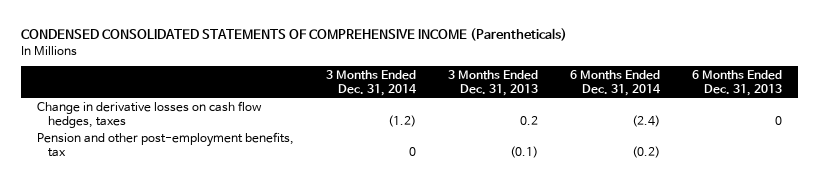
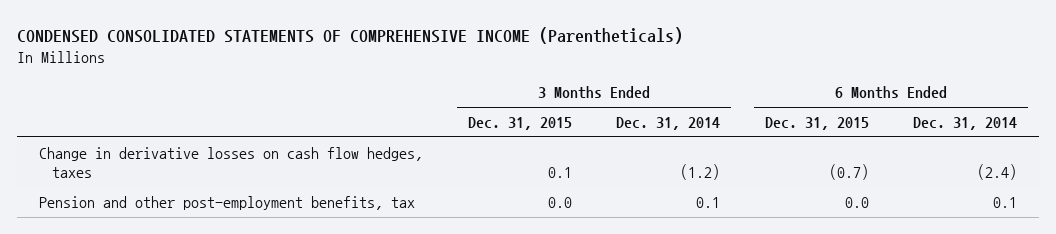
[448,69,539,96] 3 Months Ended Dec. 31, 2013 -> none
[692,69,783,96] 6 Months Ended Dec. 31, 2013 -> none
none -> [467,117,572,131] Dec. 31, 2015
none -> [764,117,869,131] Dec. 31, 2015
[409,146,417,156] 0 -> [696,196,721,208] 0.1
[632,145,661,158] (0.2) -> [993,196,1018,208] 0.1

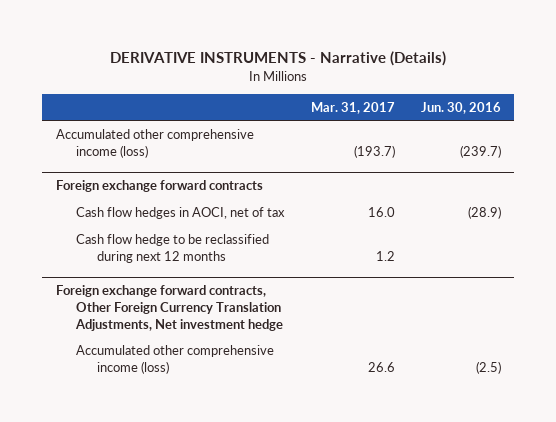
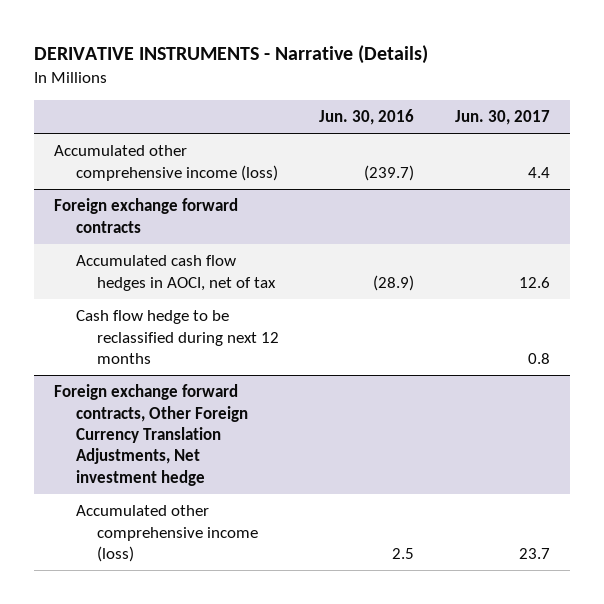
[310,101,395,114] Mar. 31, 2017 -> none
none -> [454,109,550,125] Jun. 30, 2017
[76,207,286,220] Cash flow hedges in AOCI, net of tax -> [75,255,277,291] Accumulated cash flow hedges in AOCI, net of tax
[475,360,501,374] (2.5) -> [392,547,415,559] 2.5

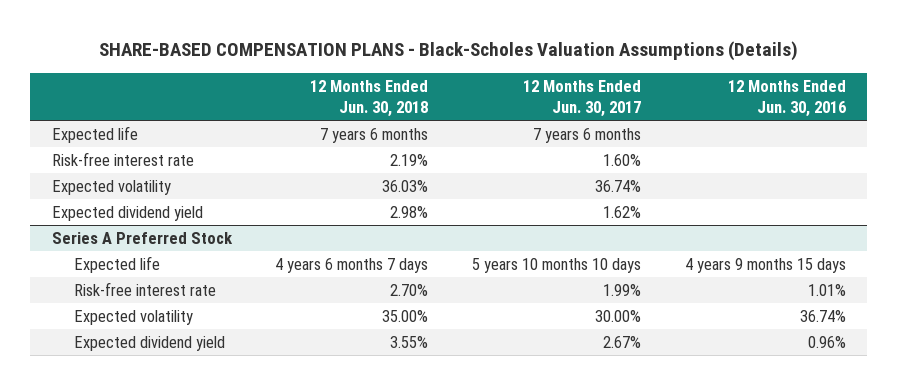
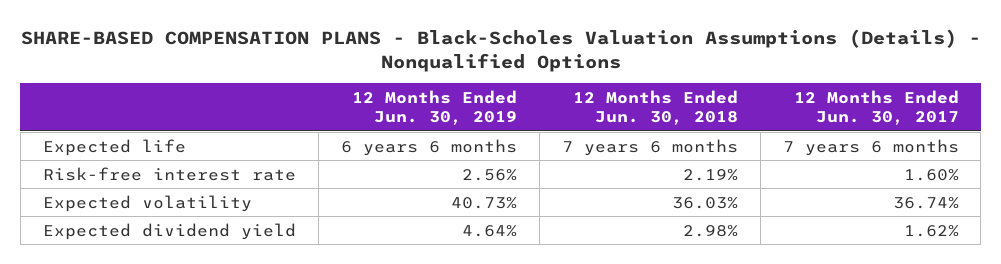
[98,40,798,61] SHARE-BASED COMPENSATION PLANS - Black-Scholes Valuation Assumptions (Details) -> [20,29,981,72] SHARE-BASED COMPENSATION PLANS - Black-Scholes Valuation Assumptions (Details) - Nonqualified Options
[727,79,846,118] 12 Months Ended Jun. 30, 2016 -> none
none -> [351,89,517,125] 12 Months Ended Jun. 30, 2019
[51,232,233,245] Series A Preferred Stock -> none
[73,256,160,274] Expected life -> none
[73,282,216,297] Risk-free interest rate -> none
[73,310,193,326] Expected volatility -> none
[73,336,225,352] Expected dividend yield -> none

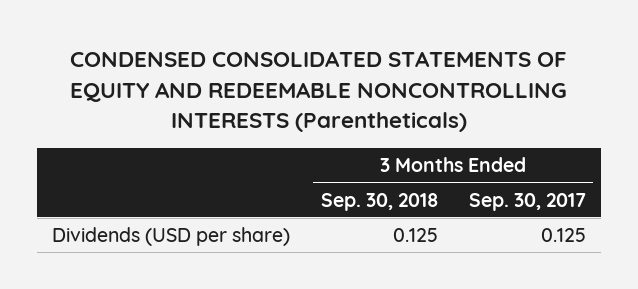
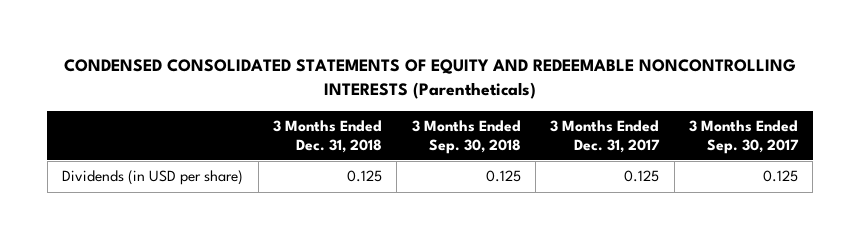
none -> [272,120,382,153] 3 Months Ended Dec. 31, 2018
none -> [550,120,661,153] 3 Months Ended Dec. 31, 2017
[52,227,291,247] Dividends (USD per share) -> [62,170,244,186] Dividends (in USD per share)

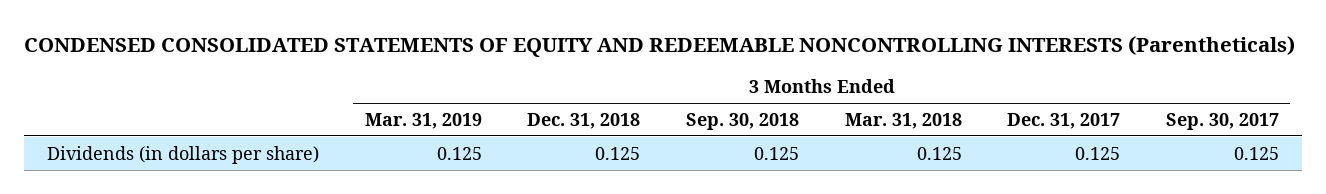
none -> [364,112,482,129] Mar. 31, 2019
none -> [844,112,962,129] Mar. 31, 2018
[62,170,244,186] Dividends (in USD per share) -> [47,145,320,164] Dividends (in dollars per share)

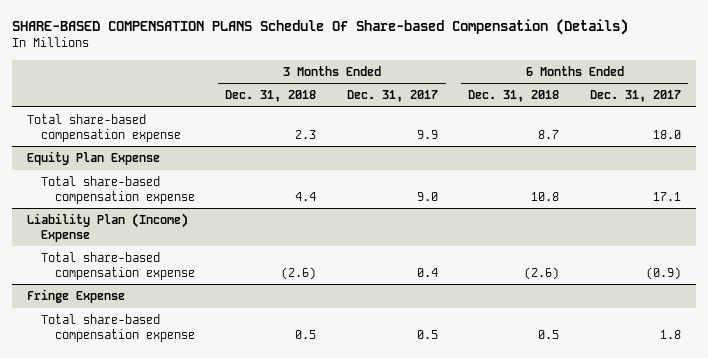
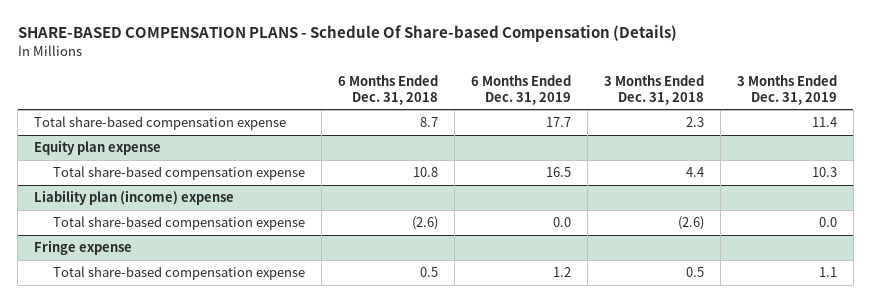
[12,18,629,35] SHARE-BASED COMPENSATION PLANS Schedule Of Share-based Compensation (Details) -> [17,25,677,43] SHARE-BASED COMPENSATION PLANS - Schedule Of Share-based Compensation (Details)
[346,90,438,103] Dec. 31, 2017 -> none
[589,90,681,103] Dec. 31, 2017 -> none
none -> [470,74,571,105] 6 Months Ended Dec. 31, 2019
none -> [736,74,837,105] 3 Months Ended Dec. 31, 2019
[27,151,161,166] Equity Plan Expense -> [34,140,162,156] Equity plan expense
[27,213,189,242] Liability Plan (Income) Expense -> [34,190,235,206] Liability plan (income) expense
[27,289,126,304] Fringe Expense -> [34,240,133,256] Fringe expense

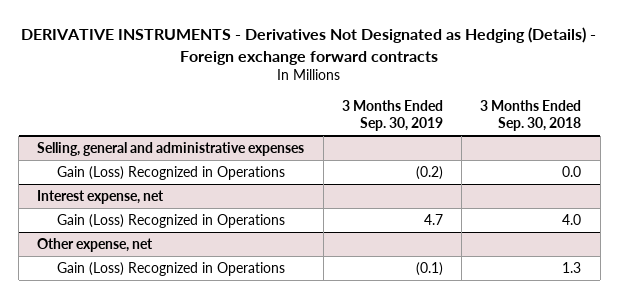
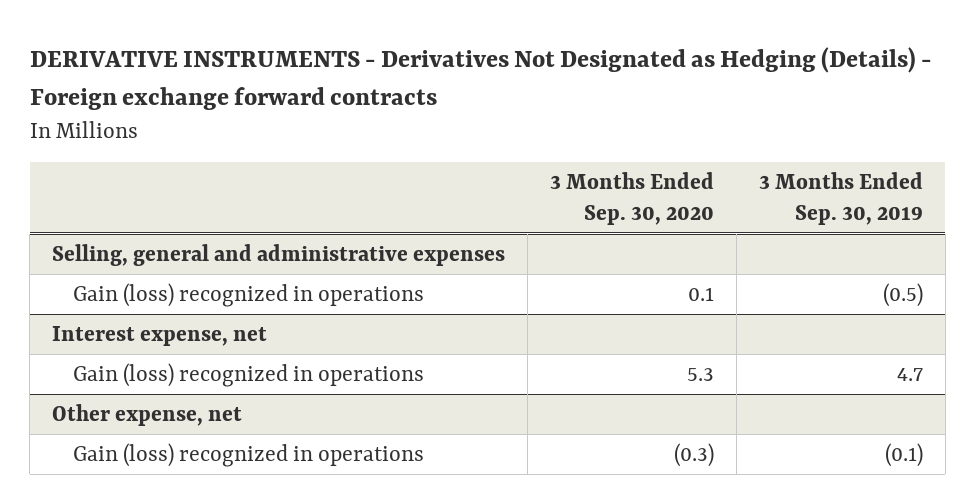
[480,99,582,132] 3 Months Ended Sep. 30, 2018 -> none
none -> [550,172,715,225] 3 Months Ended Sep. 30, 2020
[57,165,286,180] Gain (Loss) Recognized in Operations -> [73,282,425,307] Gain (loss) recognized in operations
[415,165,443,180] (0.2) -> [882,282,923,307] (0.5)
[57,213,286,228] Gain (Loss) Recognized in Operations -> [73,362,425,387] Gain (loss) recognized in operations
[57,261,286,276] Gain (Loss) Recognized in Operations -> [73,442,425,467] Gain (loss) recognized in operations

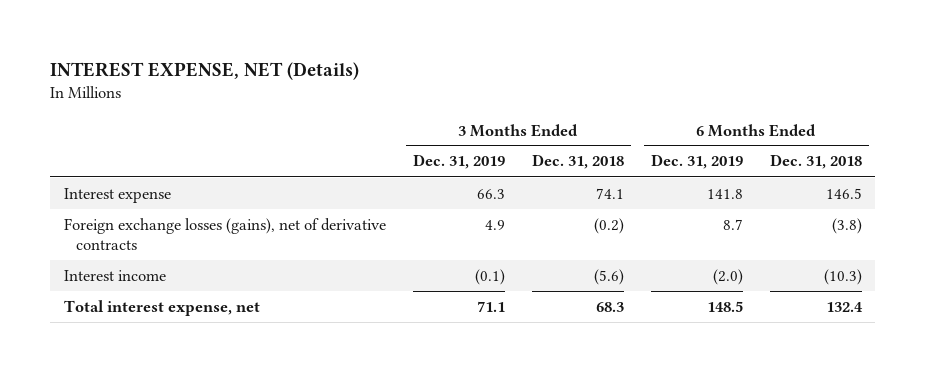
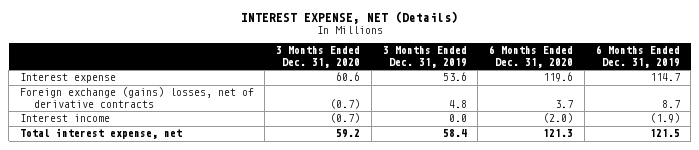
[531,154,624,170] Dec. 31, 2018 -> none
[769,154,862,170] Dec. 31, 2018 -> none
none -> [276,46,361,68] 3 Months Ended Dec. 31, 2020
none -> [489,45,574,68] 6 Months Ended Dec. 31, 2020
[476,188,505,199] 66.3 -> [442,72,467,82] 53.6
[706,188,743,199] 141.8 -> [649,73,680,82] 114.7
[63,217,386,250] Foreign exchange losses (gains), net of derivative contracts -> [19,87,254,108] Foreign exchange (gains) losses, net of derivative contracts
[484,219,505,230] 4.9 -> [448,99,467,108] 4.8
[474,268,505,285] (0.1) -> [448,114,467,123] 0.0
[712,268,743,285] (2.0) -> [649,113,680,124] (1.9)
[476,300,505,312] 71.1 -> [442,129,467,138] 58.4
[706,300,743,312] 148.5 -> [649,129,680,138] 121.5

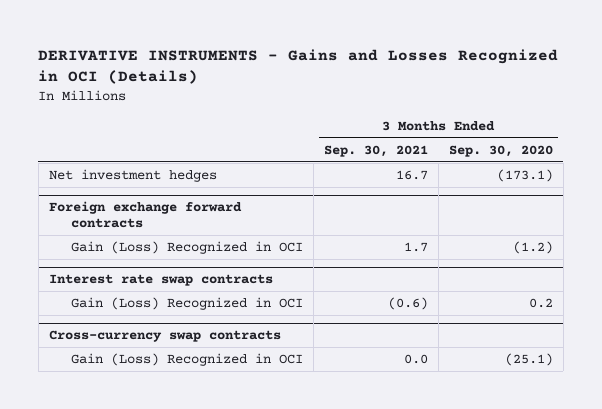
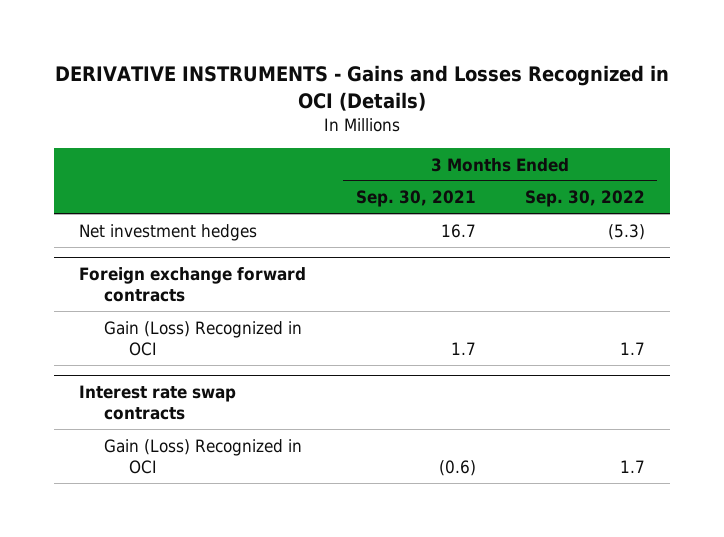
[448,144,553,157] Sep. 30, 2020 -> none
none -> [524,190,645,208] Sep. 30, 2022
[48,330,281,343] Cross-currency swap contracts -> none
[70,353,303,367] Gain (Loss) Recognized in OCI -> none

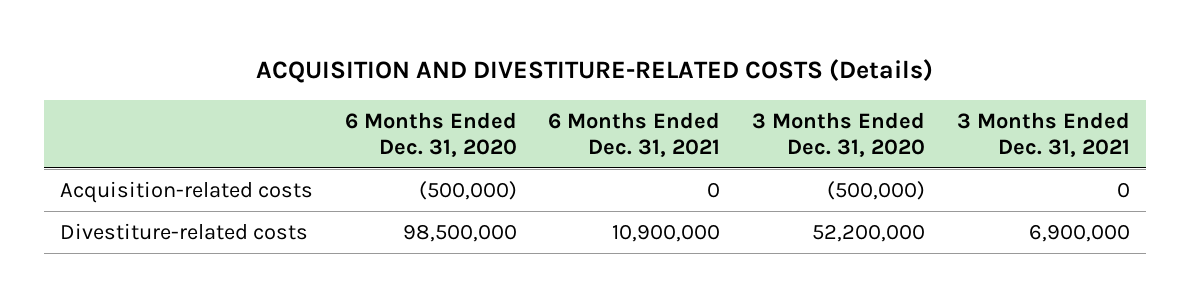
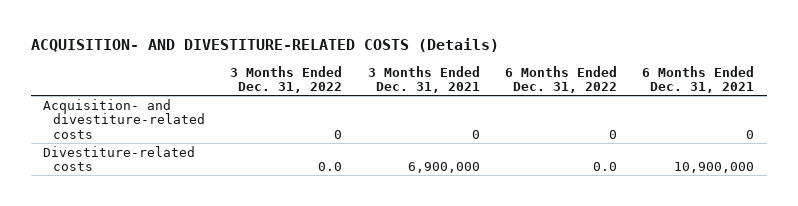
[255,59,933,84] ACQUISITION AND DIVESTITURE-RELATED COSTS (Details) -> [30,38,499,53] ACQUISITION- AND DIVESTITURE-RELATED COSTS (Details)
[344,111,517,157] 6 Months Ended Dec. 31, 2020 -> none
[752,111,926,157] 3 Months Ended Dec. 31, 2020 -> none
none -> [230,65,343,94] 3 Months Ended Dec. 31, 2022
none -> [505,65,618,94] 6 Months Ended Dec. 31, 2022
[59,180,313,203] Acquisition-related costs -> [43,98,206,139] Acquisition- and divestiture-related costs

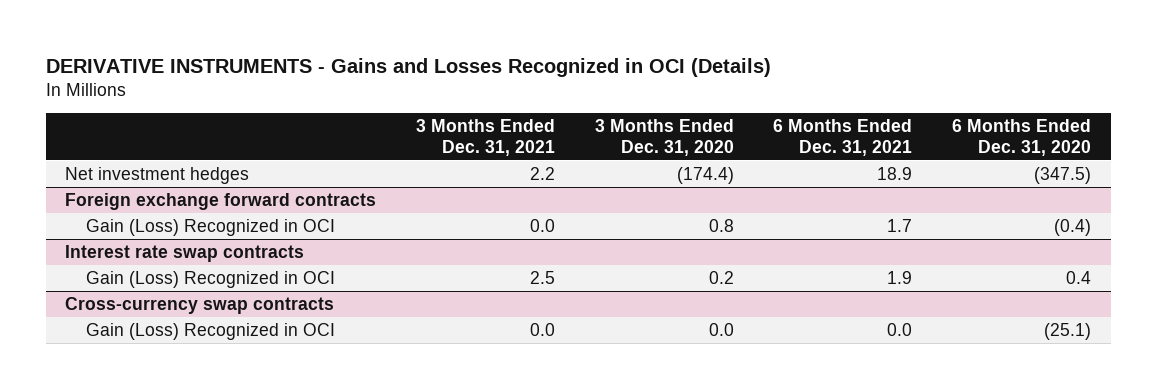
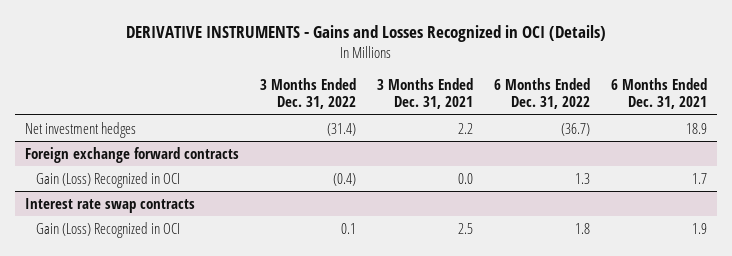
[594,119,734,156] 3 Months Ended Dec. 31, 2020 -> none
[951,119,1091,156] 6 Months Ended Dec. 31, 2020 -> none
none -> [260,78,357,110] 3 Months Ended Dec. 31, 2022
none -> [494,78,591,110] 6 Months Ended Dec. 31, 2022
[65,297,335,315] Cross-currency swap contracts -> none
[86,323,336,341] Gain (Loss) Recognized in OCI -> none

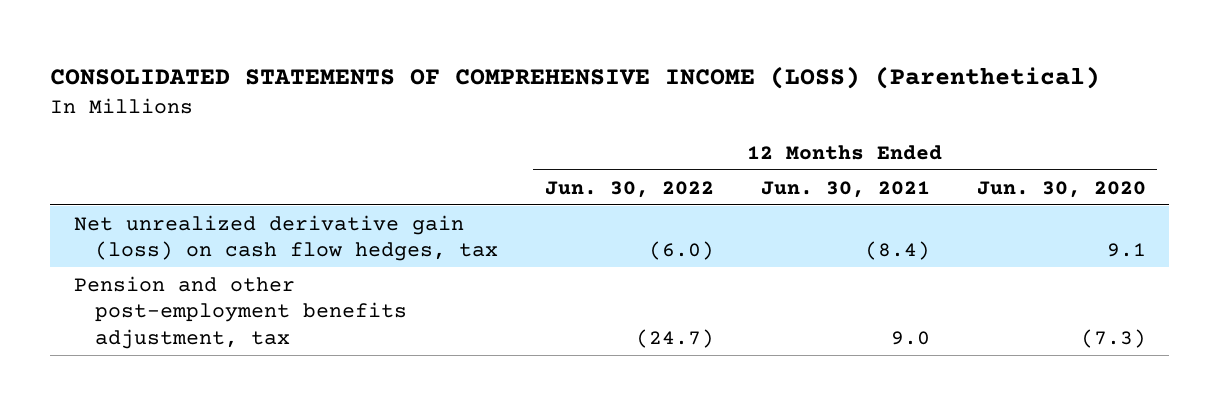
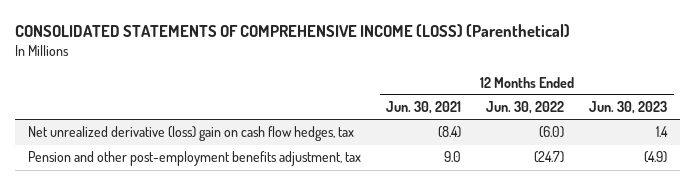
[976,180,1146,198] Jun. 30, 2020 -> none
none -> [589,101,668,115] Jun. 30, 2023
[73,214,498,262] Net unrealized derivative gain (loss) on cash flow hedges, tax -> [27,126,354,142] Net unrealized derivative (loss) gain on cash flow hedges, tax

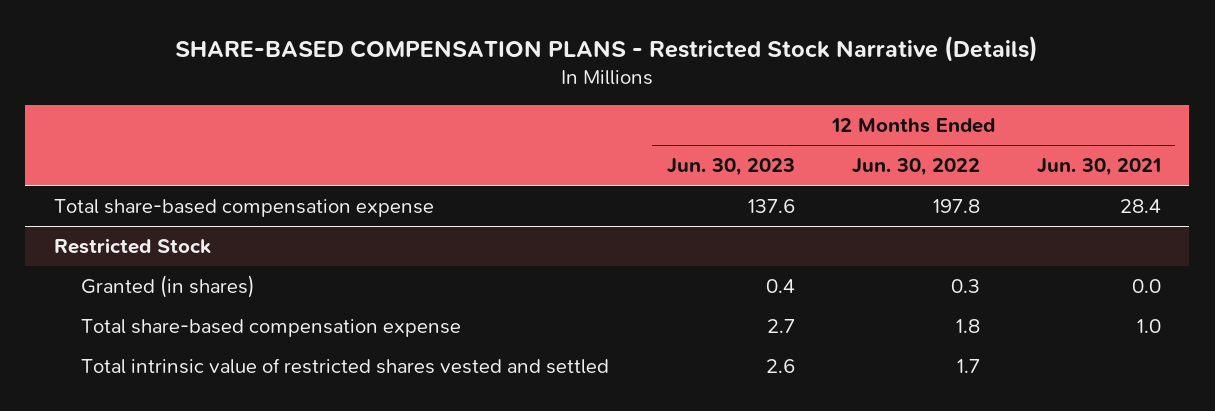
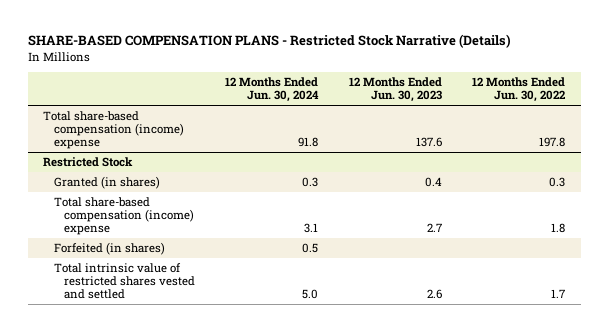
[1036,158,1161,177] Jun. 30, 2021 -> none
none -> [225,77,320,103] 12 Months Ended Jun. 30, 2024
[54,199,435,218] Total share-based compensation expense -> [43,111,184,150] Total share-based compensation (income) expense
[81,319,462,338] Total share-based compensation expense -> [53,197,194,236] Total share-based compensation (income) expense
none -> [53,242,165,256] Forfeited (in shares)

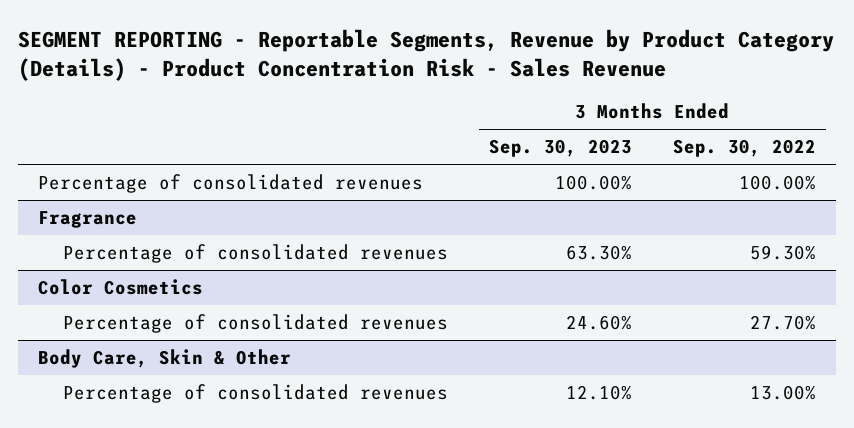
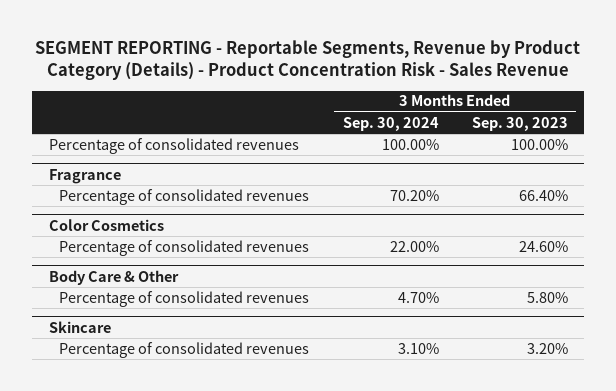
[672,139,816,158] Sep. 30, 2022 -> none
none -> [342,116,439,131] Sep. 30, 2024
[565,245,632,261] 63.30% -> [518,189,568,201] 66.40%
[38,349,292,369] Body Care, Skin & Other -> [48,269,179,285] Body Care & Other
[565,385,632,401] 12.10% -> [526,291,568,303] 5.80%
none -> [48,320,111,333] Skincare
none -> [59,341,310,358] Percentage of consolidated revenues

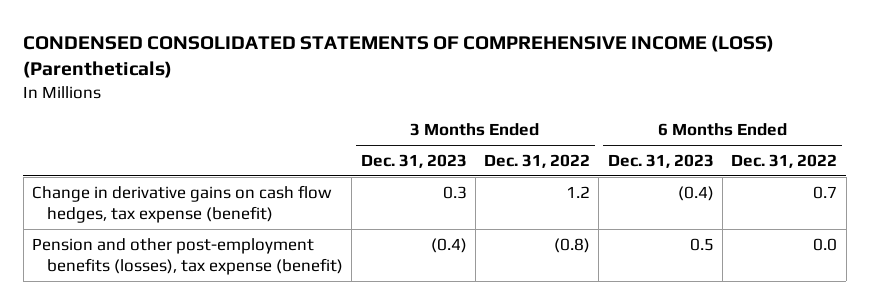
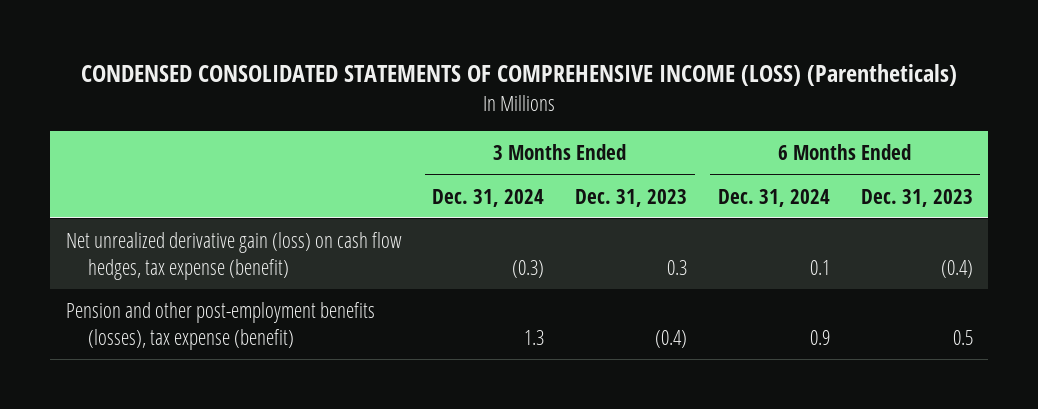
[484,153,591,168] Dec. 31, 2022 -> none
[731,153,838,168] Dec. 31, 2022 -> none
none -> [432,188,545,207] Dec. 31, 2024
none -> [717,188,830,207] Dec. 31, 2024
[32,184,333,224] Change in derivative gains on cash flow hedges, tax expense (benefit) -> [65,232,402,280] Net unrealized derivative gain (loss) on cash flow hedges, tax expense (benefit)

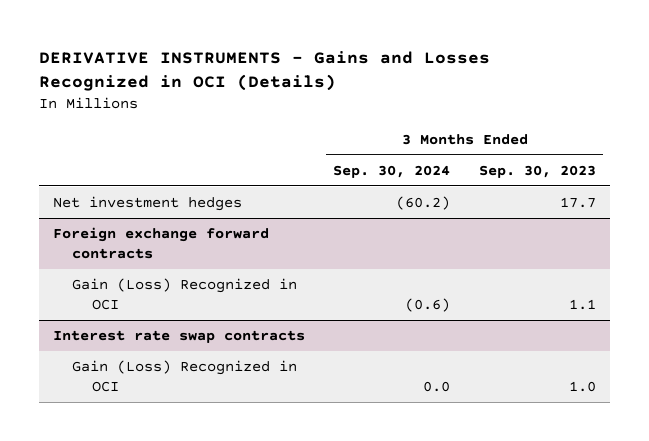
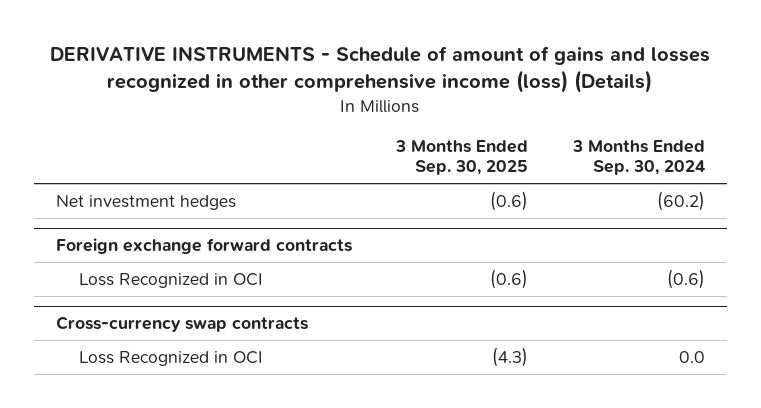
[38,50,490,91] DERIVATIVE INSTRUMENTS - Gains and Losses Recognized in OCI (Details) -> [50,45,711,94] DERIVATIVE INSTRUMENTS - Schedule of amount of gains and losses recognized in other comprehensive income (loss) (Details)
[478,164,596,178] Sep. 30, 2023 -> none
none -> [395,139,529,176] 3 Months Ended Sep. 30, 2025
[52,330,305,344] Interest rate swap contracts -> none
[72,278,298,310] Gain (Loss) Recognized in OCI -> [78,272,263,288] Loss Recognized in OCI
none -> [55,316,308,333] Cross-currency swap contracts
[72,360,298,392] Gain (Loss) Recognized in OCI -> [78,350,263,366] Loss Recognized in OCI

